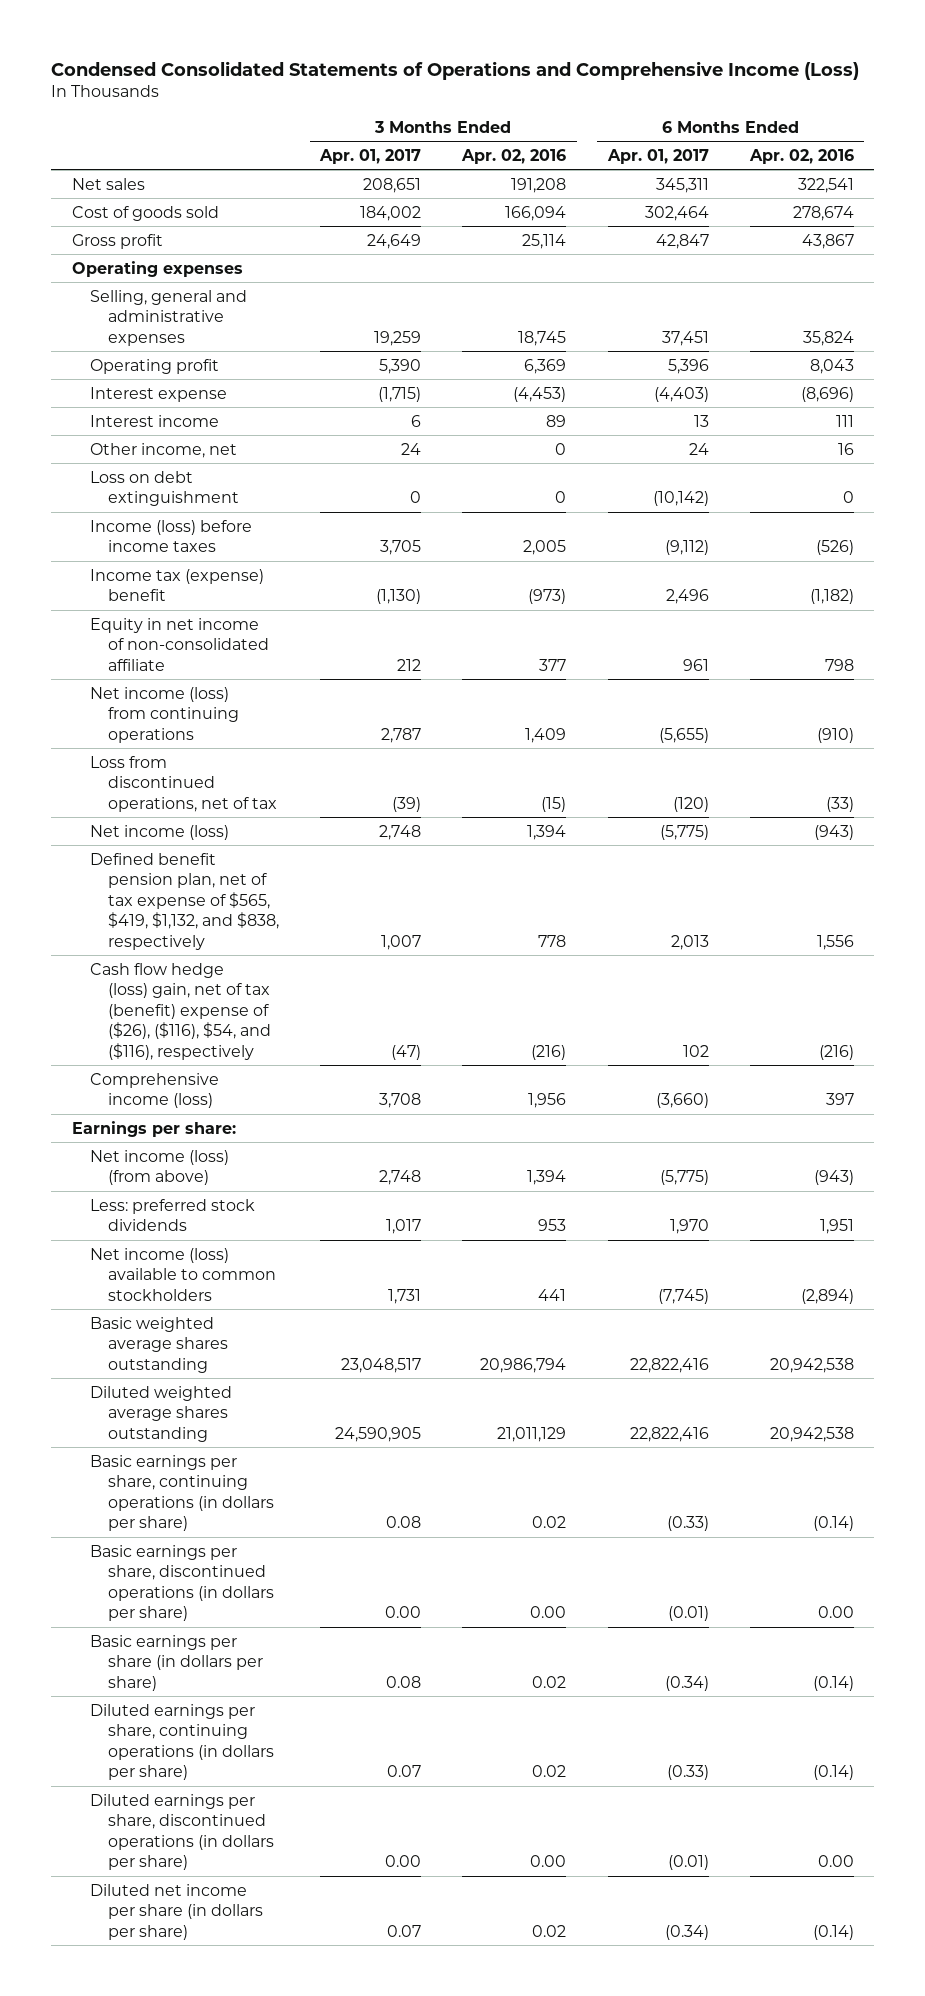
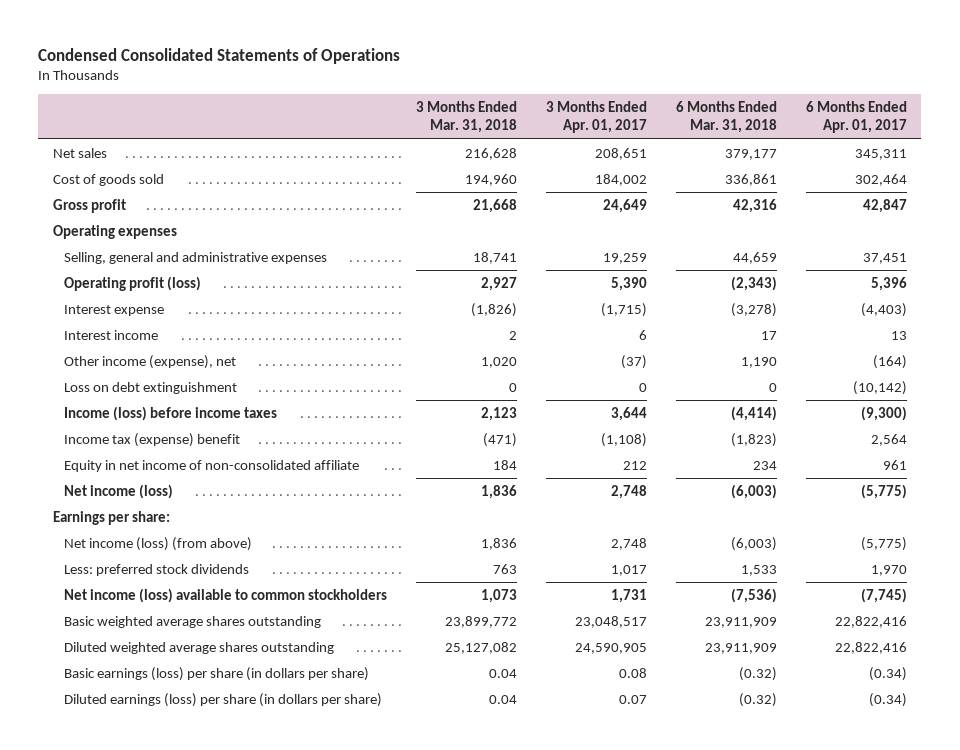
[51,60,860,80] Condensed Consolidated Statements of Operations and Comprehensive Income (Loss) -> [38,47,401,64] Condensed Consolidated Statements of Operations
[461,148,567,164] Apr. 02, 2016 -> none
[748,148,854,164] Apr. 02, 2016 -> none
none -> [416,100,518,134] 3 Months Ended Mar. 31, 2018
none -> [675,100,777,134] 6 Months Ended Mar. 31, 2018
[89,358,219,374] Operating profit -> [64,275,202,291] Operating profit (loss)
[89,442,237,458] Other income, net -> [64,354,237,369] Other income (expense), net
[401,442,422,455] 24 -> [620,354,647,369] (37)
[688,442,709,455] 24 -> [872,354,907,369] (164)
[380,540,422,556] 3,705 -> [610,406,647,421] 3,644
[664,540,709,556] (9,112) -> [860,405,907,421] (9,300)
[376,589,422,605] (1,130) -> [600,432,647,447] (1,108)
[665,589,709,605] 2,496 -> [870,433,907,446] 2,564
[89,686,240,743] Net income (loss) from continuing operations -> none
[89,755,278,812] Loss from discontinued operations, net of tax -> none
[89,852,280,950] Defined benefit pension plan, net of tax expense of $565, $419, $1,132, and $838, respectively -> none
[89,962,272,1060] Cash flow hedge (loss) gain, net of tax (benefit) expense of ($26), ($116), $54, and ($116), respectively -> none
[89,1072,219,1109] Comprehensive income (loss) -> none
[89,1454,275,1532] Basic earnings per share, continuing operations (in dollars per share) -> none
[89,1544,275,1622] Basic earnings per share, discontinued operations (in dollars per share) -> none
[89,1703,275,1781] Diluted earnings per share, continuing operations (in dollars per share) -> none
[89,1793,275,1871] Diluted earnings per share, discontinued operations (in dollars per share) -> none
[89,1634,264,1691] Basic earnings per share (in dollars per share) -> [64,666,370,681] Basic earnings (loss) per share (in dollars per share)
[89,1883,264,1940] Diluted net income per share (in dollars per share) -> [64,692,383,707] Diluted earnings (loss) per share (in dollars per share)

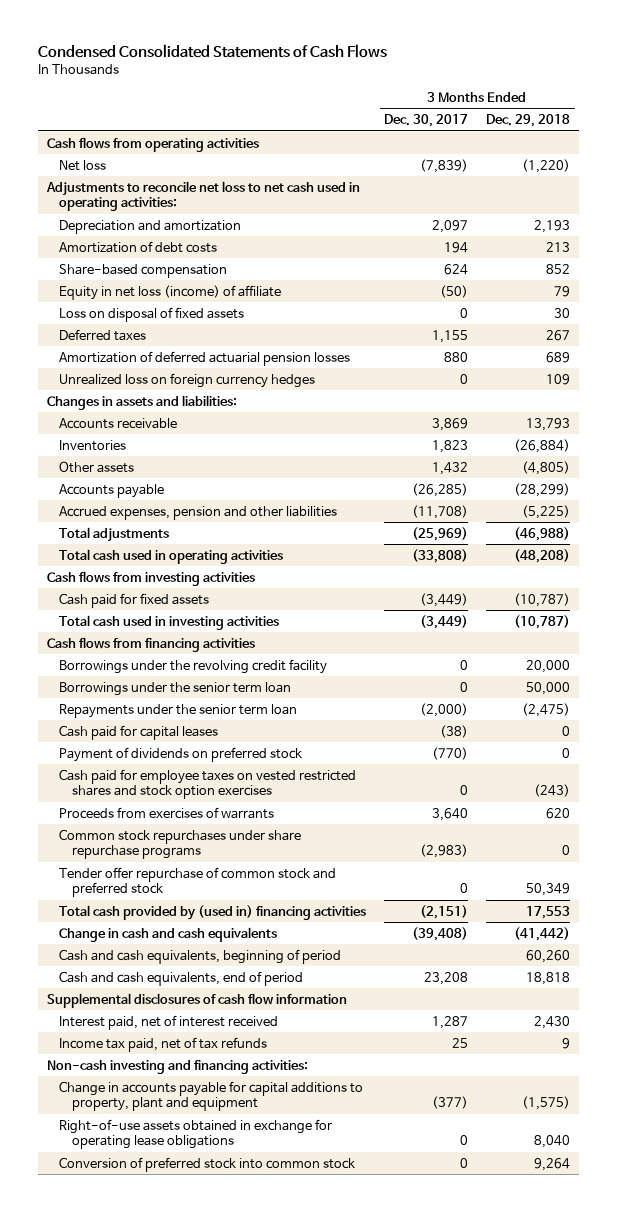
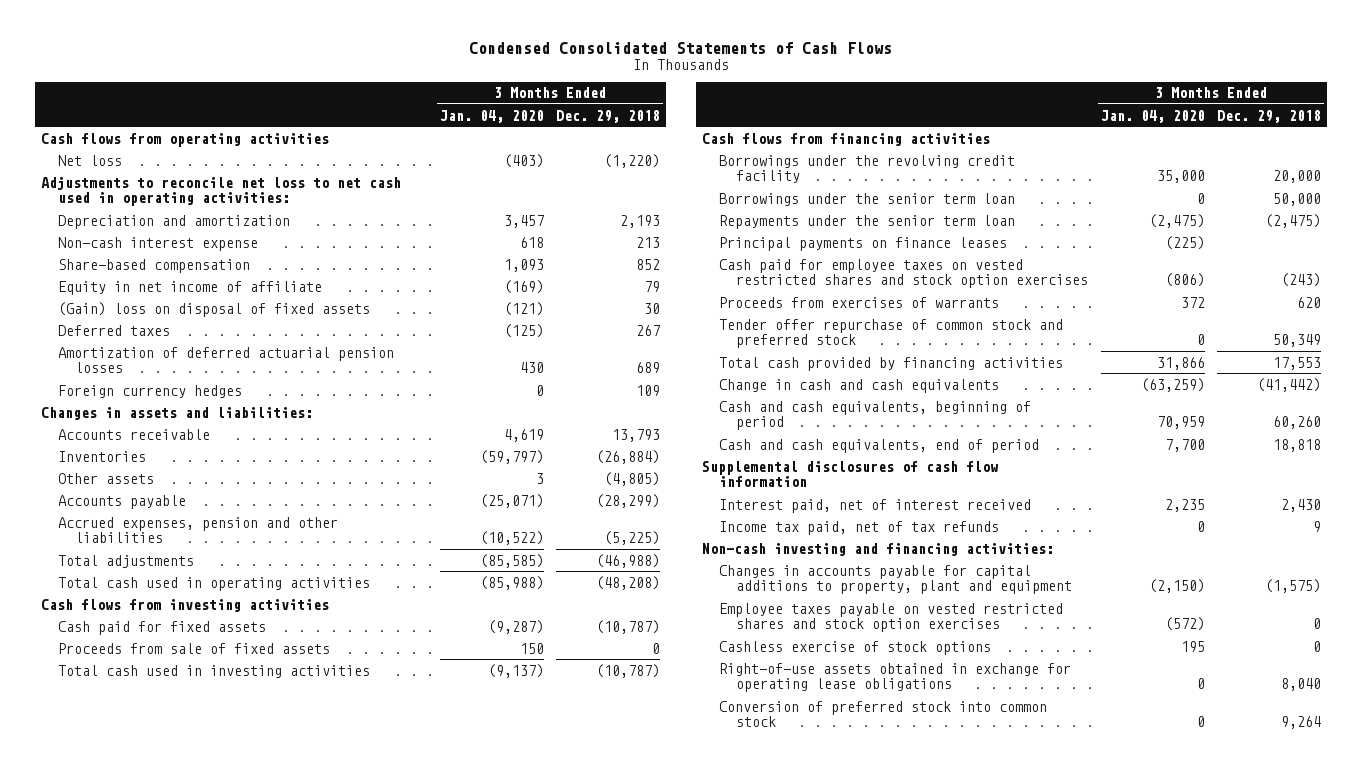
[384,114,469,128] Dec. 30, 2017 -> none
none -> [439,109,544,123] Jan. 04, 2020
[59,240,218,253] Amortization of debt costs -> [58,236,259,251] Non-cash interest expense
[59,284,282,300] Equity in net loss (income) of affiliate -> [58,280,323,295] Equity in net income of affiliate
[59,306,245,322] Loss on disposal of fixed assets -> [58,301,371,317] (Gain) loss on disposal of fixed assets
[59,372,316,388] Unrealized loss on foreign currency hedges -> [58,384,243,398] Foreign currency hedges
none -> [58,642,331,654] Proceeds from sale of fixed assets
[59,724,219,740] Cash paid for capital leases -> none
[59,746,303,762] Payment of dividends on preferred stock -> none
none -> [719,236,1008,251] Principal payments on finance leases
[59,828,302,860] Common stock repurchases under share repurchase programs -> none
[59,904,367,920] Total cash provided by (used in) financing activities -> [719,356,1064,371] Total cash provided by financing activities
[59,1080,364,1112] Change in accounts payable for capital additions to property, plant and equipment -> [719,564,1073,595] Changes in accounts payable for capital additions to property, plant and equipment
none -> [719,602,1064,633] Employee taxes payable on vested restricted shares and stock option exercises
none -> [719,640,992,655] Cashless exercise of stock options

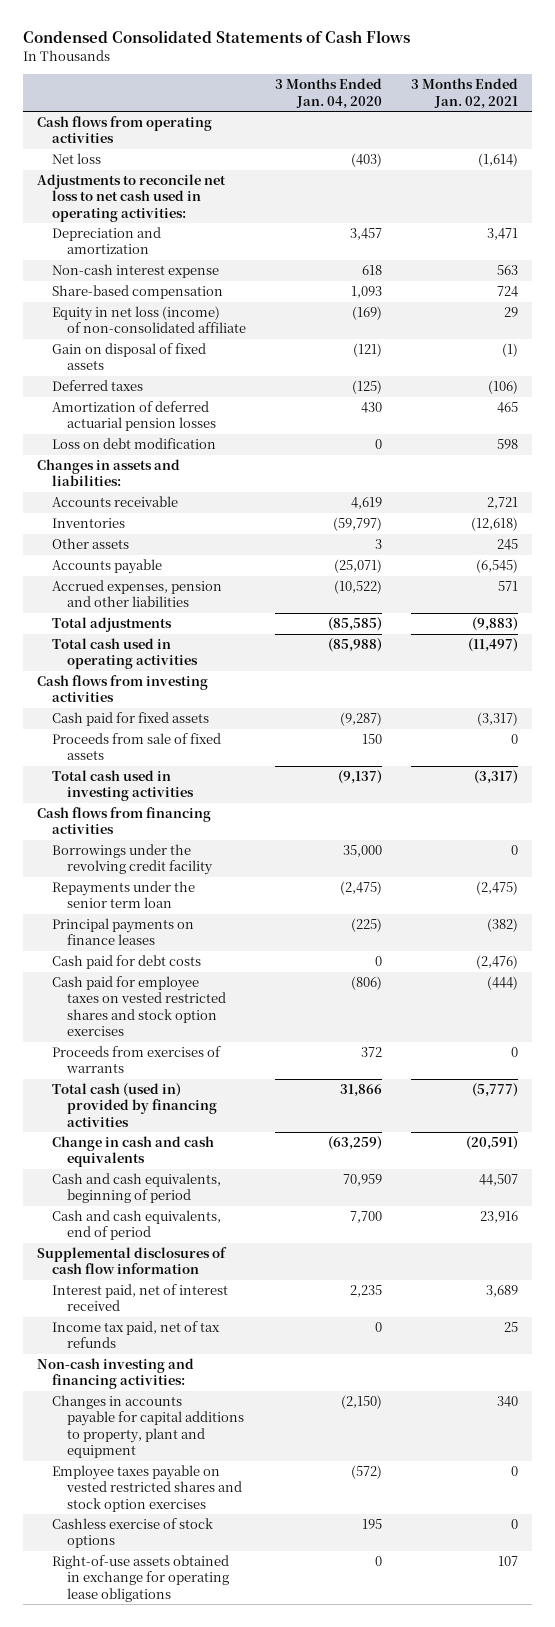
[556,109,661,123] Dec. 29, 2018 -> none
none -> [410,78,518,109] 3 Months Ended Jan. 02, 2021
[58,280,323,295] Equity in net income of affiliate -> [52,306,246,334] Equity in net loss (income) of non-consolidated affiliate
[58,301,371,317] (Gain) loss on disposal of fixed assets -> [52,343,207,371] Gain on disposal of fixed assets
[58,384,243,398] Foreign currency hedges -> none
none -> [52,438,217,450] Loss on debt modification
[719,192,1016,206] Borrowings under the senior term loan -> none
none -> [52,955,202,970] Cash paid for debt costs
[719,318,1064,349] Tender offer repurchase of common stock and preferred stock -> none
[719,356,1064,371] Total cash provided by financing activities -> [52,1083,217,1127] Total cash (used in) provided by financing activities
[719,700,1048,728] Conversion of preferred stock into common stock -> none

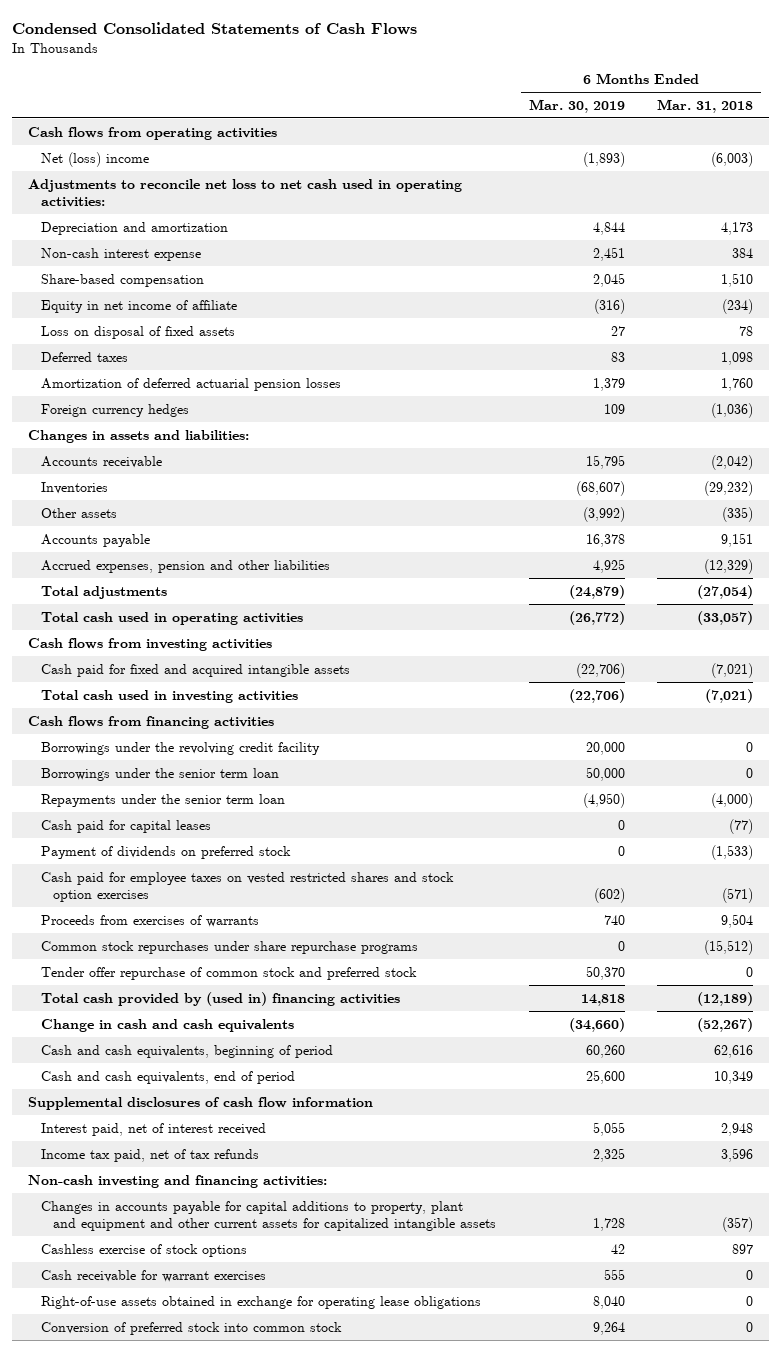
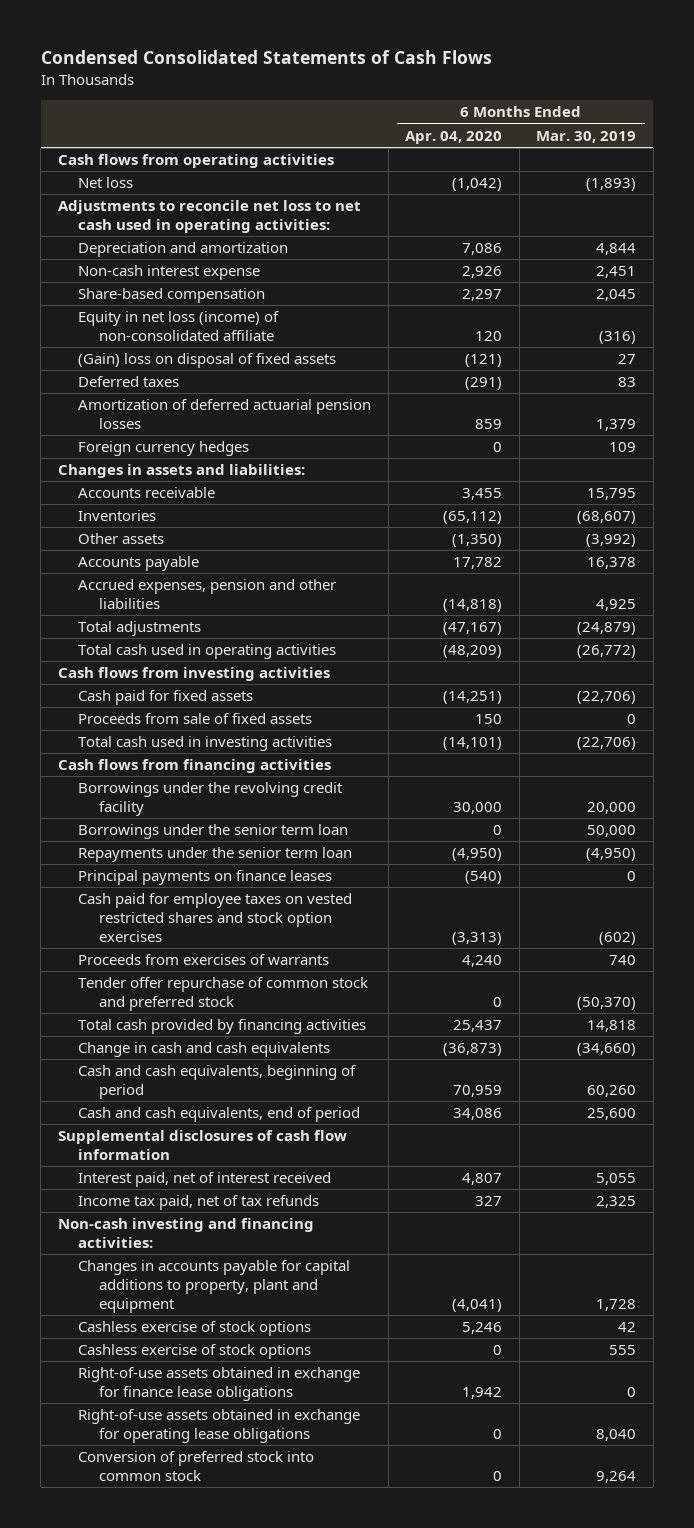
[656,98,753,113] Mar. 31, 2018 -> none
none -> [405,130,503,144] Apr. 04, 2020
[40,151,149,167] Net (loss) income -> [78,177,134,189] Net loss
[40,299,237,313] Equity in net income of affiliate -> [78,311,280,341] Equity in net loss (income) of non-consolidated affiliate
[40,325,235,339] Loss on disposal of fixed assets -> [78,353,337,369] (Gain) loss on disposal of fixed assets
[40,663,350,677] Cash paid for fixed and acquired intangible assets -> [78,690,254,706] Cash paid for fixed assets
none -> [78,713,313,725] Proceeds from sale of fixed assets
[40,819,211,833] Cash paid for capital leases -> none
[40,845,291,859] Payment of dividends on preferred stock -> none
none -> [78,870,333,886] Principal payments on finance leases
[40,940,418,954] Common stock repurchases under share repurchase programs -> none
[585,965,625,980] 50,370 -> [577,996,637,1010] (50,370)
[40,991,400,1006] Total cash provided by (used in) financing activities -> [78,1019,367,1035] Total cash provided by financing activities
[40,1200,497,1232] Changes in accounts payable for capital additions to property, plant and equipment and other current assets for capitalized intangible assets -> [78,1260,351,1313] Changes in accounts payable for capital additions to property, plant and equipment
[40,1269,266,1282] Cash receivable for warrant exercises -> [78,1344,312,1360] Cashless exercise of stock options
none -> [78,1367,361,1401] Right-of-use assets obtained in exchange for finance lease obligations

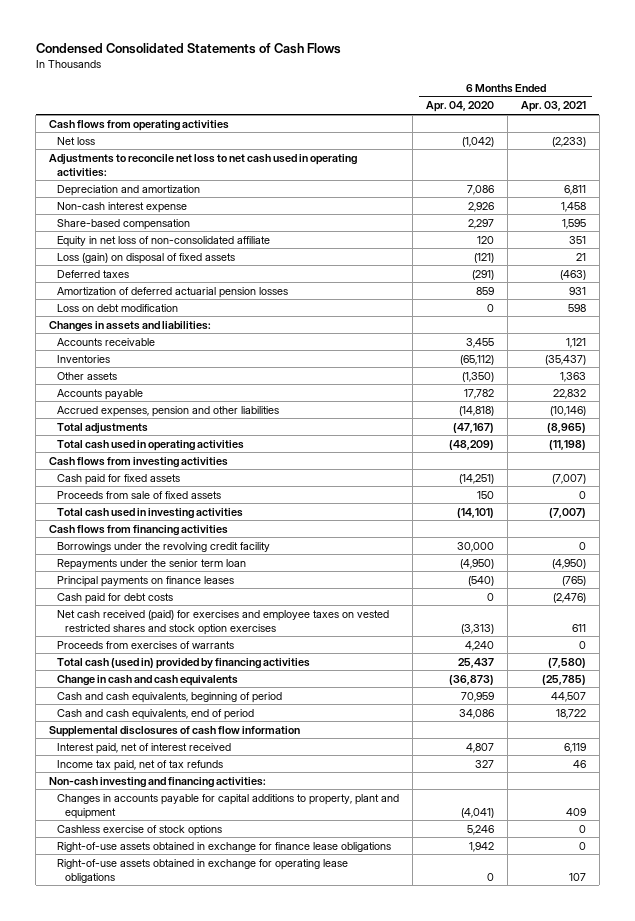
[536,130,637,143] Mar. 30, 2019 -> none
none -> [520,101,586,113] Apr. 03, 2021
[78,311,280,341] Equity in net loss (income) of non-consolidated affiliate -> [57,235,271,247] Equity in net loss of non-consolidated affiliate
[78,353,337,369] (Gain) loss on disposal of fixed assets -> [57,252,236,264] Loss (gain) on disposal of fixed assets
[78,441,250,457] Foreign currency hedges -> none
none -> [57,303,179,312] Loss on debt modification
[78,824,349,840] Borrowings under the senior term loan -> none
none -> [57,592,174,604] Cash paid for debt costs
[78,893,353,942] Cash paid for employee taxes on vested restricted shares and stock option exercises -> [57,609,390,635] Net cash received (paid) for exercises and employee taxes on vested restricted shares and stock option exercises
[78,977,369,1011] Tender offer repurchase of common stock and preferred stock -> none
[78,1019,367,1035] Total cash provided by financing activities -> [57,657,311,669] Total cash (used in) provided by financing activities
[78,1344,312,1360] Cashless exercise of stock options -> none
[78,1451,315,1481] Conversion of preferred stock into common stock -> none

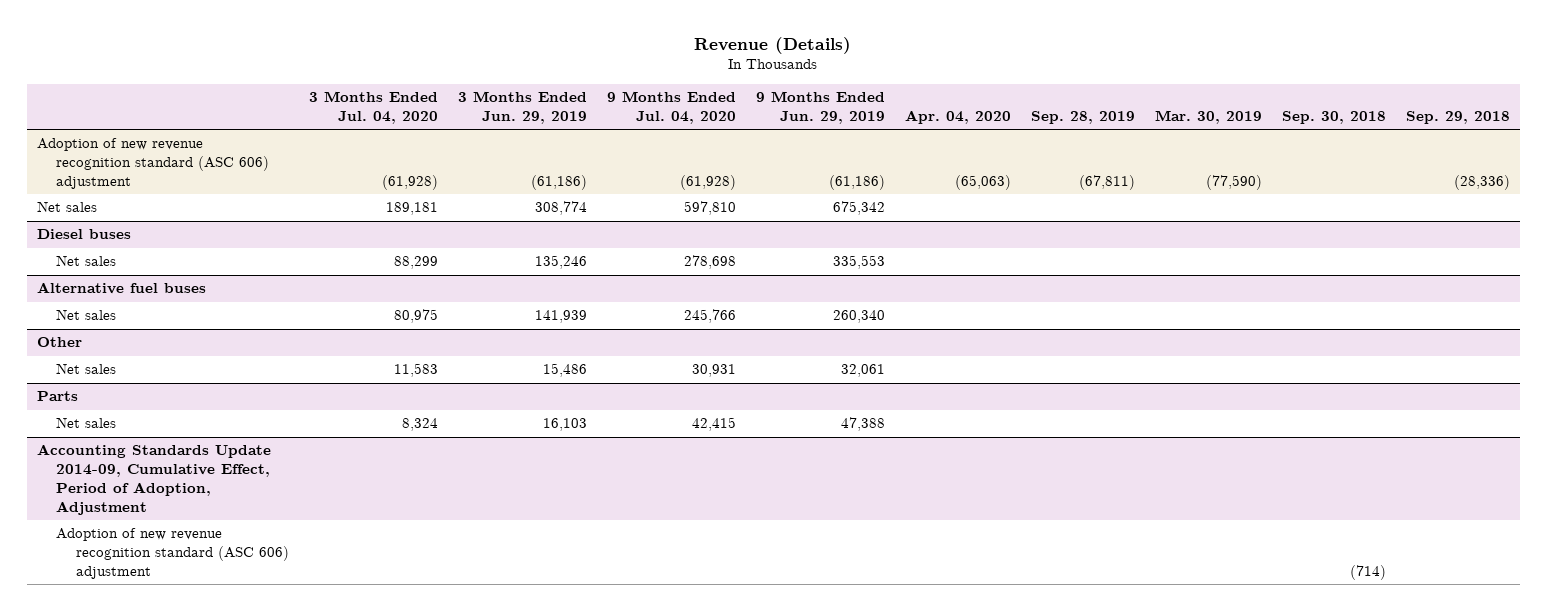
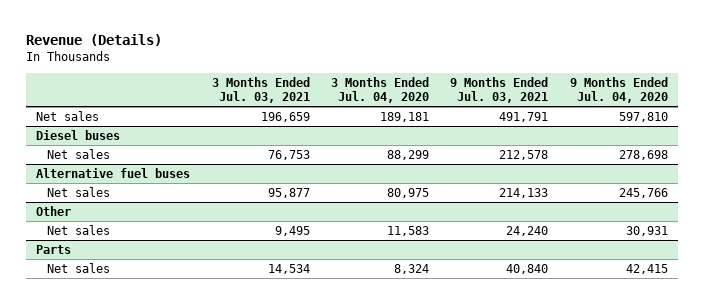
[457,91,587,125] 3 Months Ended Jun. 29, 2019 -> none
[755,91,885,125] 9 Months Ended Jun. 29, 2019 -> none
[904,110,1011,125] Apr. 04, 2020 -> none
[1030,111,1135,125] Sep. 28, 2019 -> none
[1154,110,1262,125] Mar. 30, 2019 -> none
[1281,111,1386,125] Sep. 30, 2018 -> none
[1405,111,1510,125] Sep. 29, 2018 -> none
none -> [211,76,310,104] 3 Months Ended Jul. 03, 2021
none -> [450,76,549,104] 9 Months Ended Jul. 03, 2021
[37,138,270,189] Adoption of new revenue recognition standard (ASC 606) adjustment -> none
[37,444,272,515] Accounting Standards Update 2014-09, Cumulative Effect, Period of Adoption, Adjustment -> none
[56,528,289,579] Adoption of new revenue recognition standard (ASC 606) adjustment -> none

